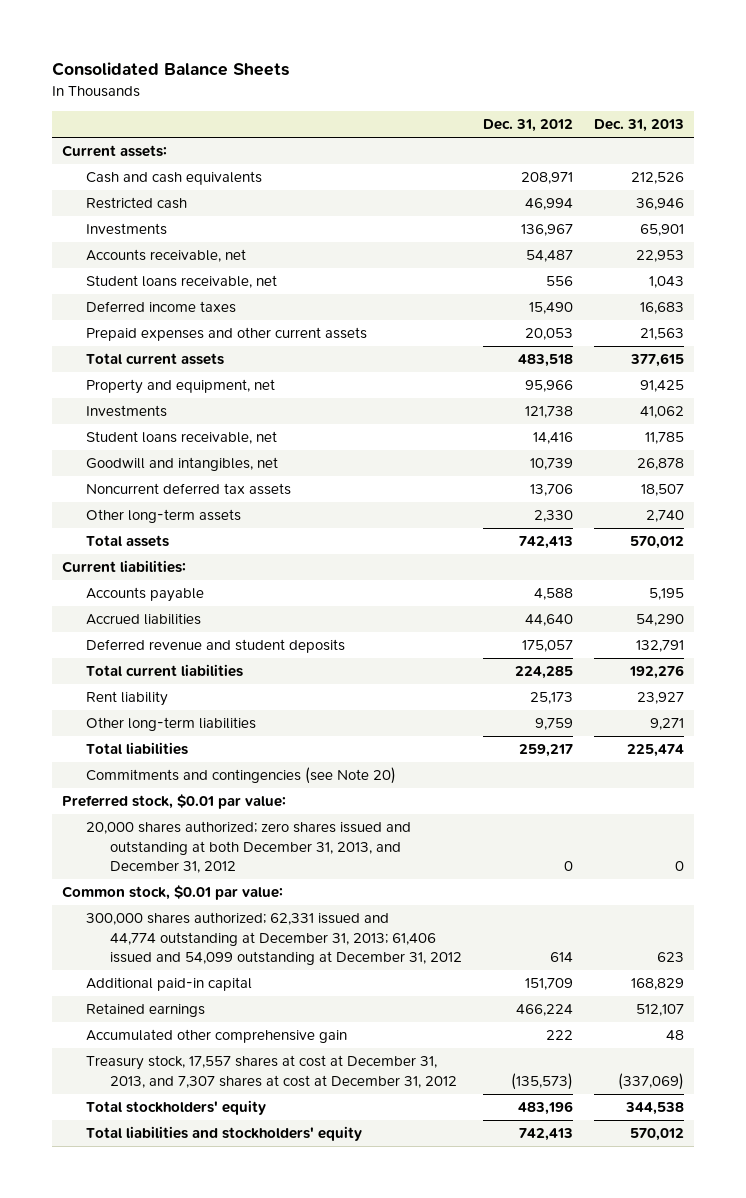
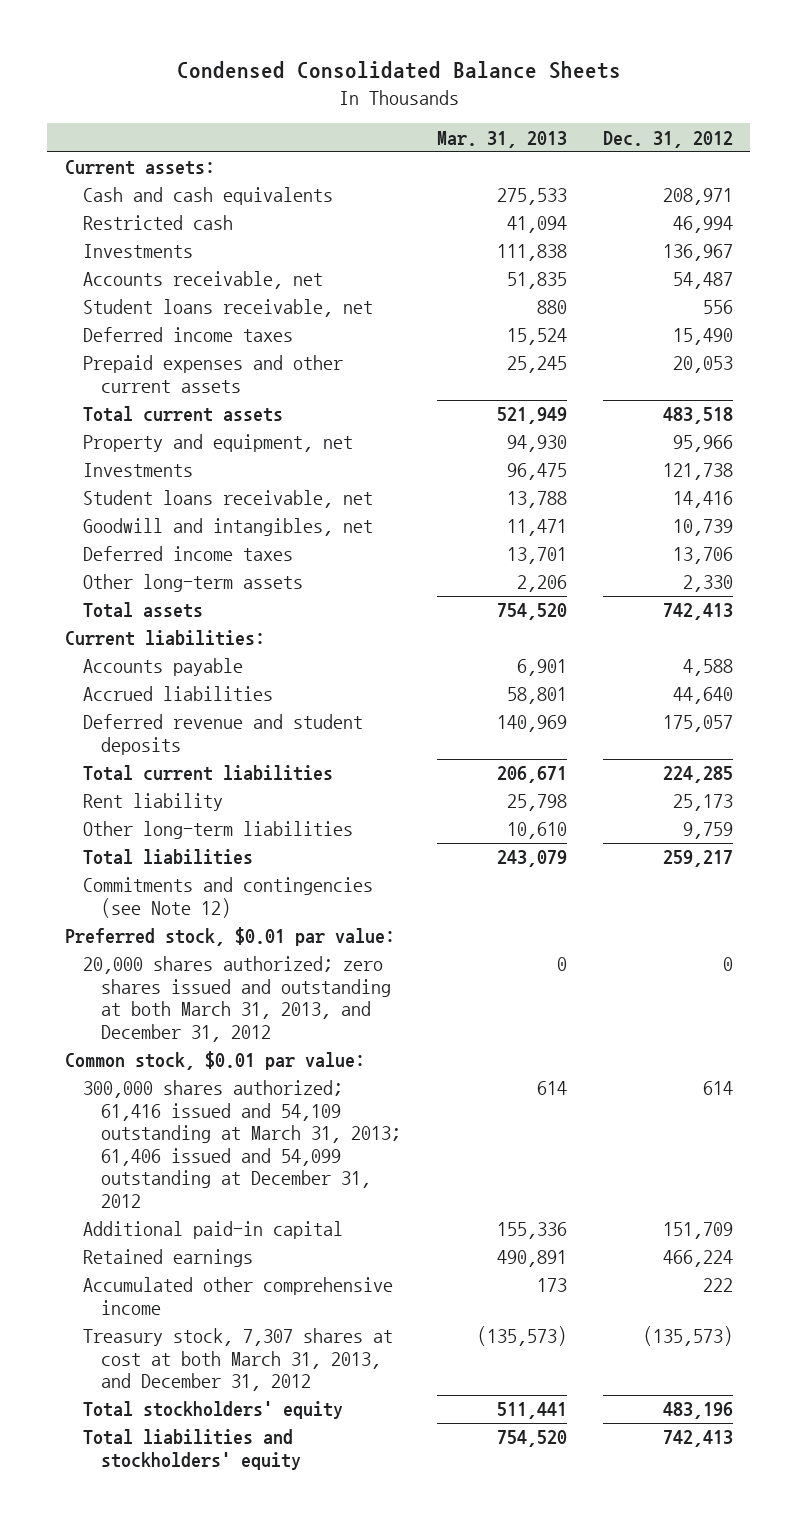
[51,62,289,77] Consolidated Balance Sheets -> [176,61,621,80] Condensed Consolidated Balance Sheets
[593,119,684,133] Dec. 31, 2013 -> none
none -> [436,130,567,148] Mar. 31, 2013
[85,483,291,496] Noncurrent deferred tax assets -> [83,546,294,562] Deferred income taxes
[85,767,396,785] Commitments and contingencies (see Note 20) -> [83,877,374,918] Commitments and contingencies (see Note 12)
[85,821,411,874] 20,000 shares authorized; zero shares issued and outstanding at both December 31, 2013, and December 31, 2012 -> [83,956,392,1042] 20,000 shares authorized; zero shares issued and outstanding at both March 31, 2013, and December 31, 2012
[85,912,462,966] 300,000 shares authorized; 62,331 issued and 44,774 outstanding at December 31, 2013; 61,406 issued and 54,099 outstanding at December 31, 2012 -> [83,1080,402,1208] 300,000 shares authorized; 61,416 issued and 54,109 outstanding at March 31, 2013; 61,406 issued and 54,099 outstanding at December 31, 2012
[85,1029,347,1044] Accumulated other comprehensive gain -> [83,1277,394,1315] Accumulated other comprehensive income
[85,1055,457,1088] Treasury stock, 17,557 shares at cost at December 31, 2013, and 7,307 shares at cost at December 31, 2012 -> [83,1328,394,1392] Treasury stock, 7,307 shares at cost at both March 31, 2013, and December 31, 2012

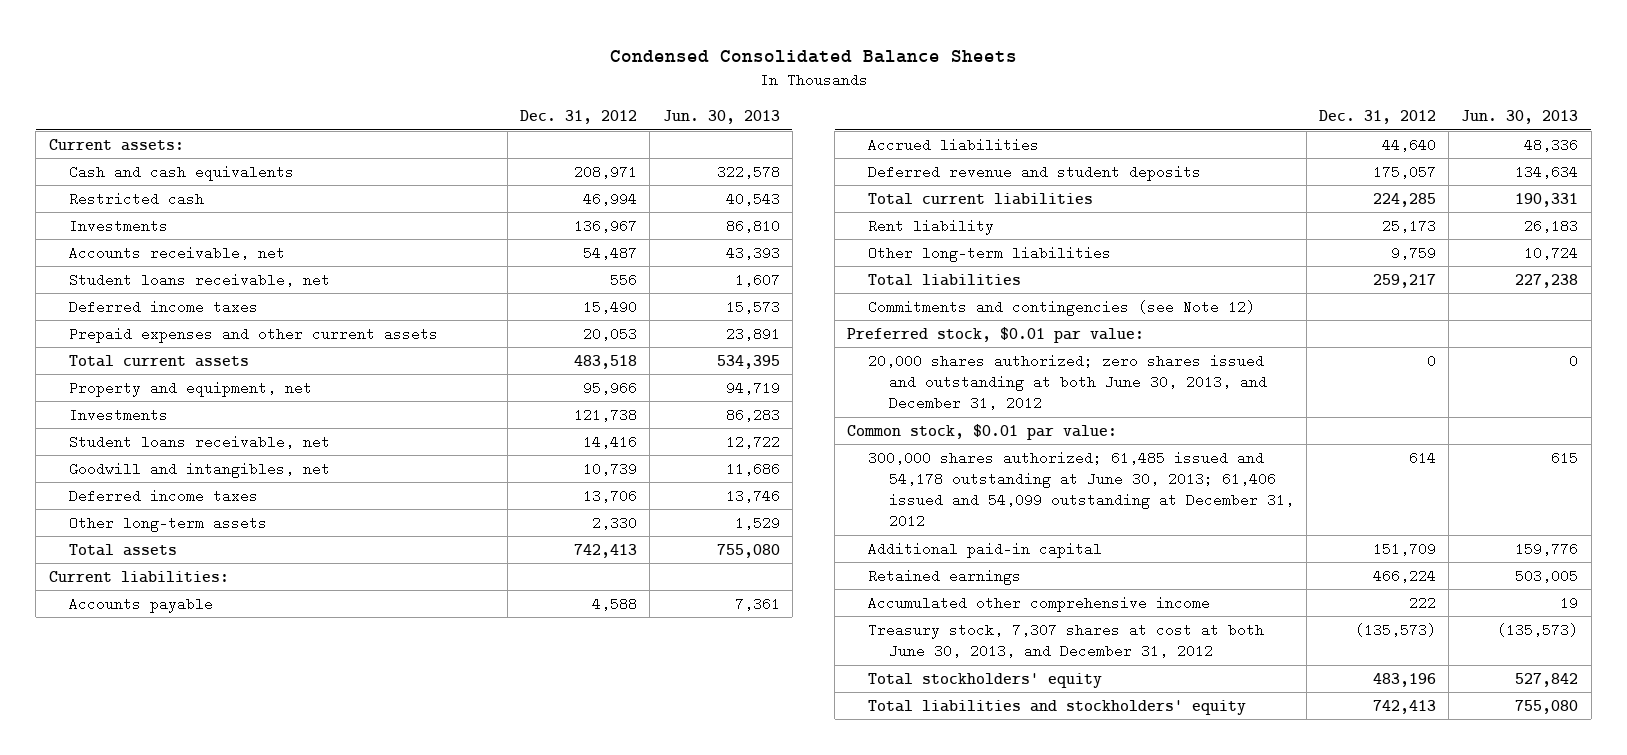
[436,130,567,148] Mar. 31, 2013 -> none
none -> [662,109,780,124] Jun. 30, 2013
[83,956,392,1042] 20,000 shares authorized; zero shares issued and outstanding at both March 31, 2013, and December 31, 2012 -> [868,353,1267,411] 20,000 shares authorized; zero shares issued and outstanding at both June 30, 2013, and December 31, 2012
[83,1080,402,1208] 300,000 shares authorized; 61,416 issued and 54,109 outstanding at March 31, 2013; 61,406 issued and 54,099 outstanding at December 31, 2012 -> [868,450,1294,529] 300,000 shares authorized; 61,485 issued and 54,178 outstanding at June 30, 2013; 61,406 issued and 54,099 outstanding at December 31, 2012
[83,1328,394,1392] Treasury stock, 7,307 shares at cost at both March 31, 2013, and December 31, 2012 -> [868,622,1265,658] Treasury stock, 7,307 shares at cost at both June 30, 2013, and December 31, 2012

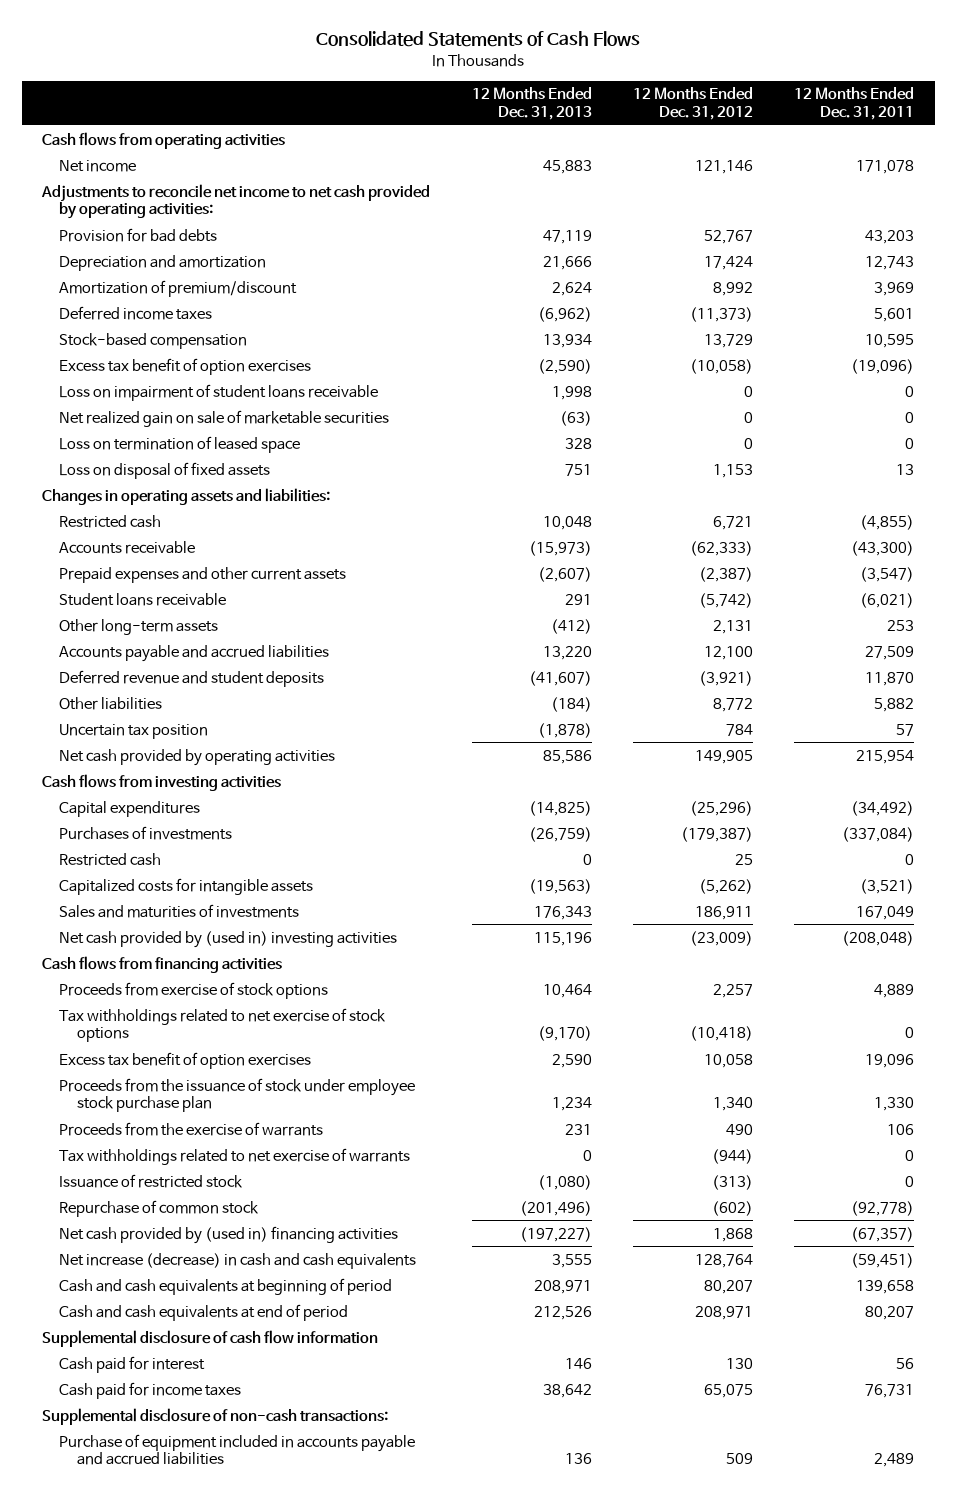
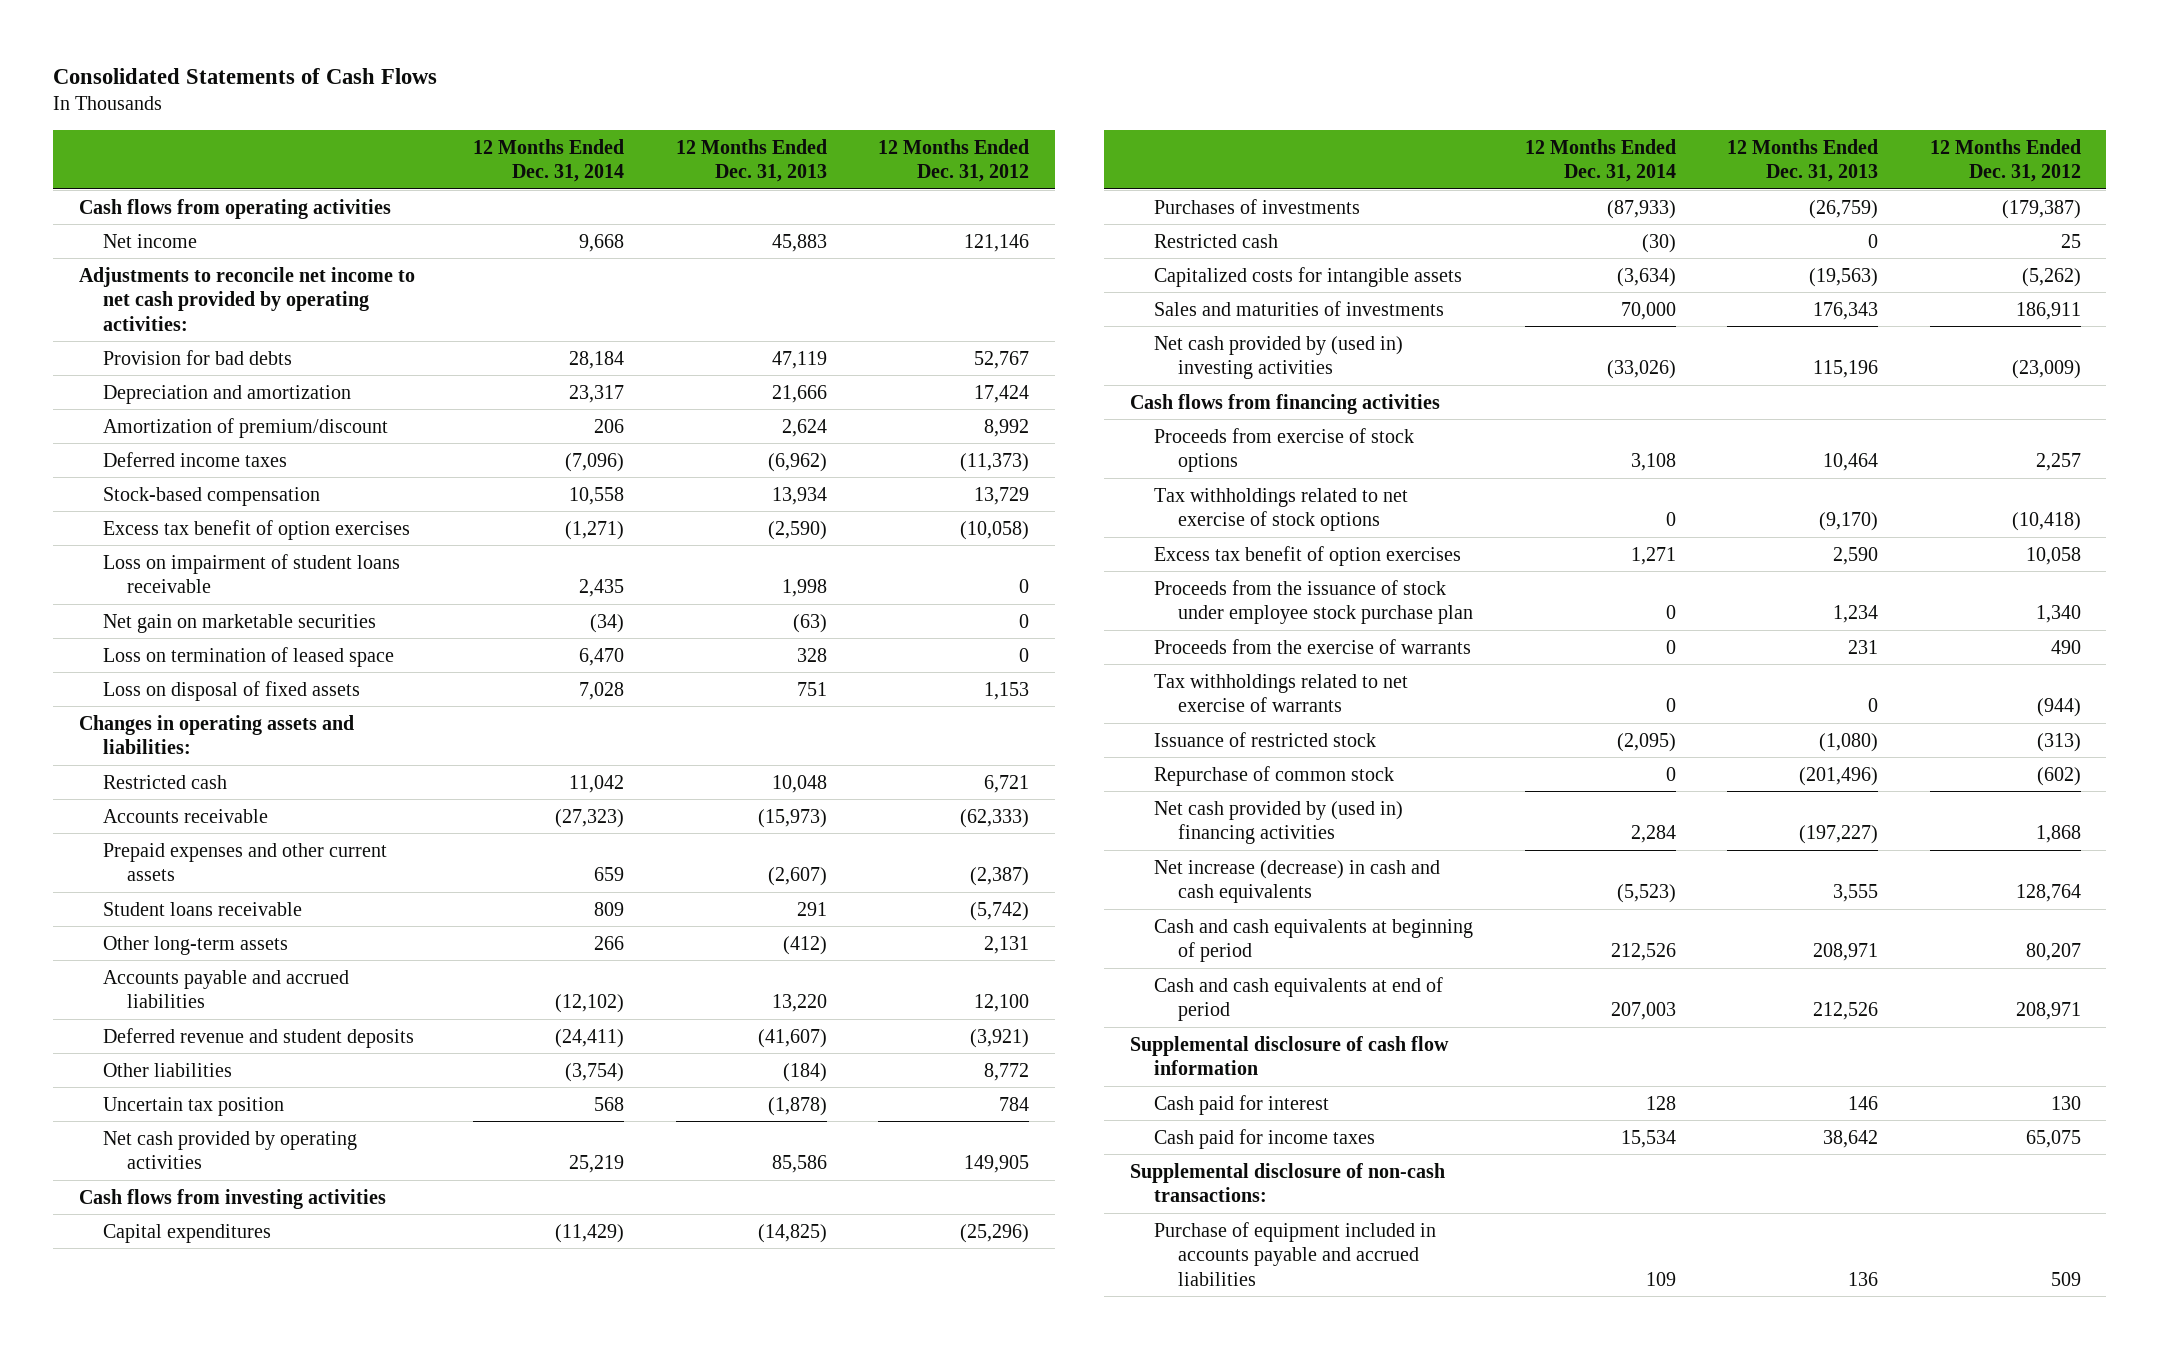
[794,87,915,120] 12 Months Ended Dec. 31, 2011 -> none
none -> [473,138,625,183] 12 Months Ended Dec. 31, 2014
[59,409,390,427] Net realized gain on sale of marketable securities -> [102,613,376,633] Net gain on marketable securities

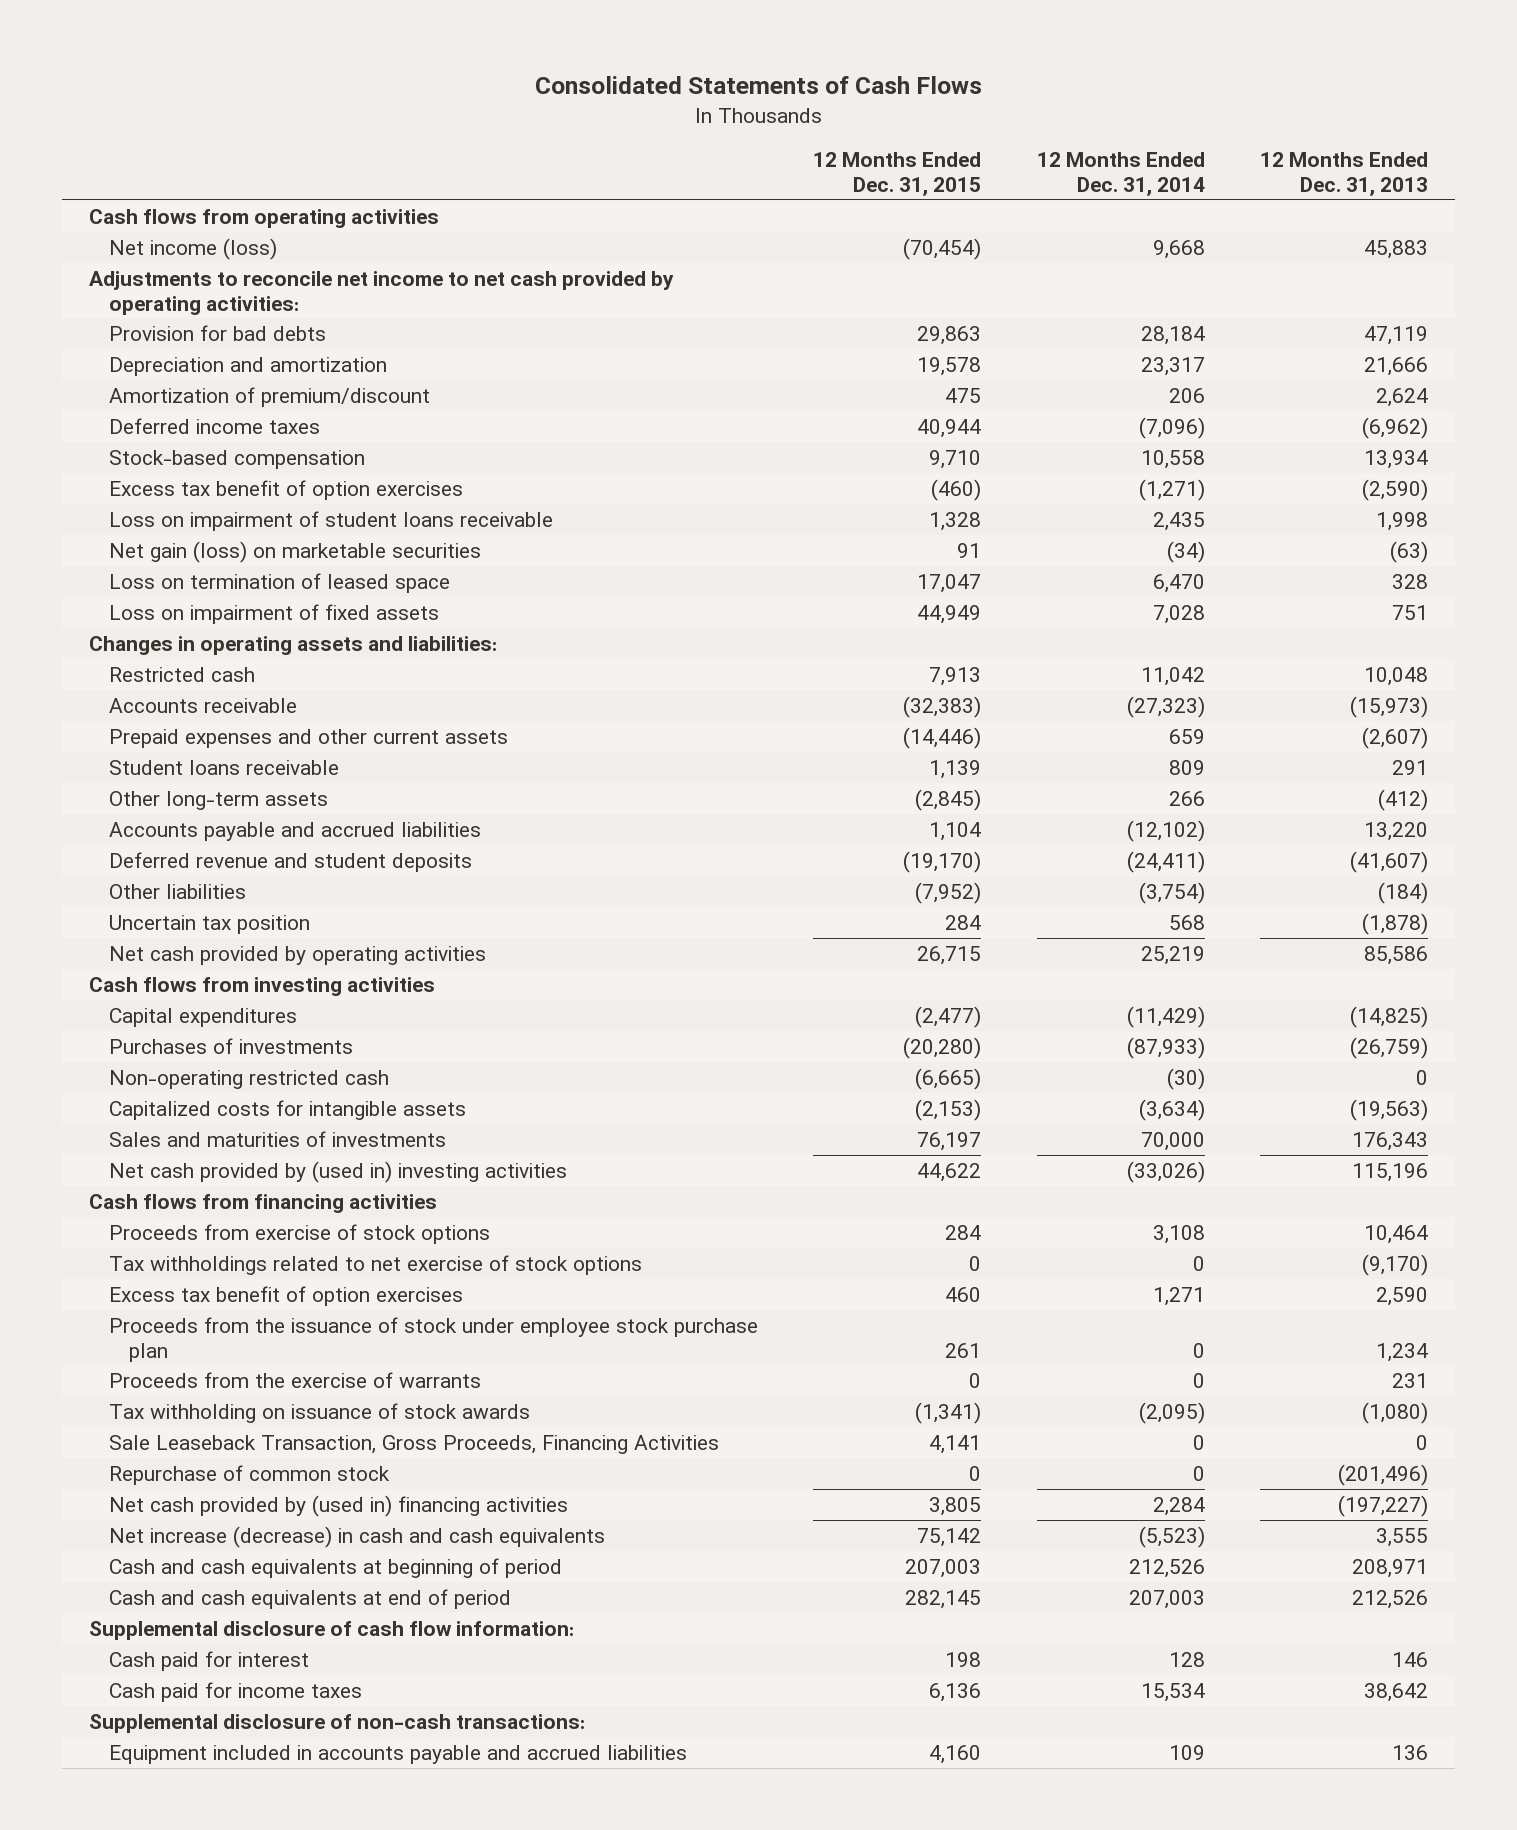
[878,138,1030,183] 12 Months Ended Dec. 31, 2012 -> none
none -> [813,151,982,196] 12 Months Ended Dec. 31, 2015
[102,233,197,248] Net income -> [109,237,278,260] Net income (loss)
[102,613,376,633] Net gain on marketable securities -> [109,540,482,563] Net gain (loss) on marketable securities
[102,680,360,701] Loss on disposal of fixed assets -> [109,603,440,624] Loss on impairment of fixed assets
[1154,233,1279,248] Restricted cash -> [109,1069,390,1089] Non-operating restricted cash
[1154,673,1409,713] Tax withholdings related to net exercise of warrants -> none
[1154,731,1377,747] Issuance of restricted stock -> [109,1402,531,1423] Tax withholding on issuance of stock awards
none -> [109,1434,720,1454] Sale Leaseback Transaction, Gross Proceeds, Financing Activities
[1130,1035,1450,1076] Supplemental disclosure of cash flow information -> [89,1620,575,1640] Supplemental disclosure of cash flow information:
[1154,1221,1437,1286] Purchase of equipment included in accounts payable and accrued liabilities -> [109,1744,688,1764] Equipment included in accounts payable and accrued liabilities

